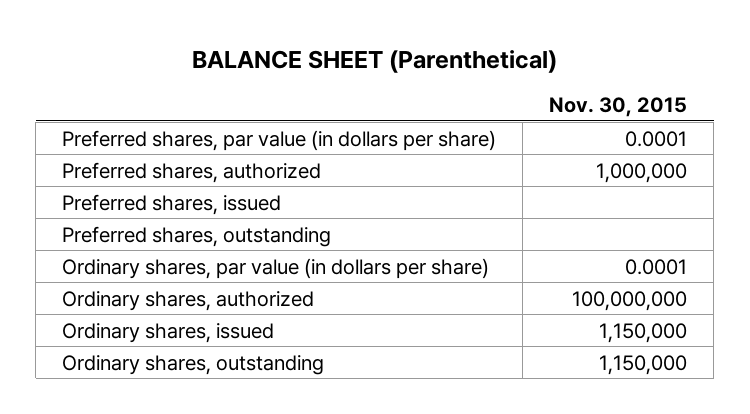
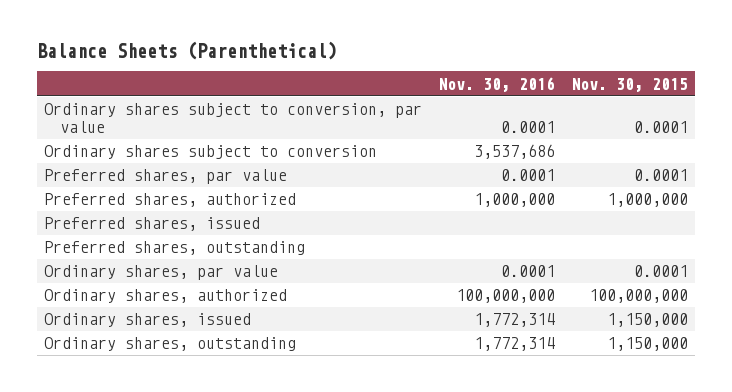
[191,49,557,73] BALANCE SHEET (Parenthetical) -> [36,40,337,60] Balance Sheets (Parenthetical)
none -> [437,76,555,92] Nov. 30, 2016
none -> [44,103,423,133] Ordinary shares subject to conversion, par value
none -> [44,145,378,160] Ordinary shares subject to conversion
[62,129,497,151] Preferred shares, par value (in dollars per share) -> [44,169,288,185] Preferred shares, par value
[62,257,490,279] Ordinary shares, par value (in dollars per share) -> [44,265,279,281] Ordinary shares, par value

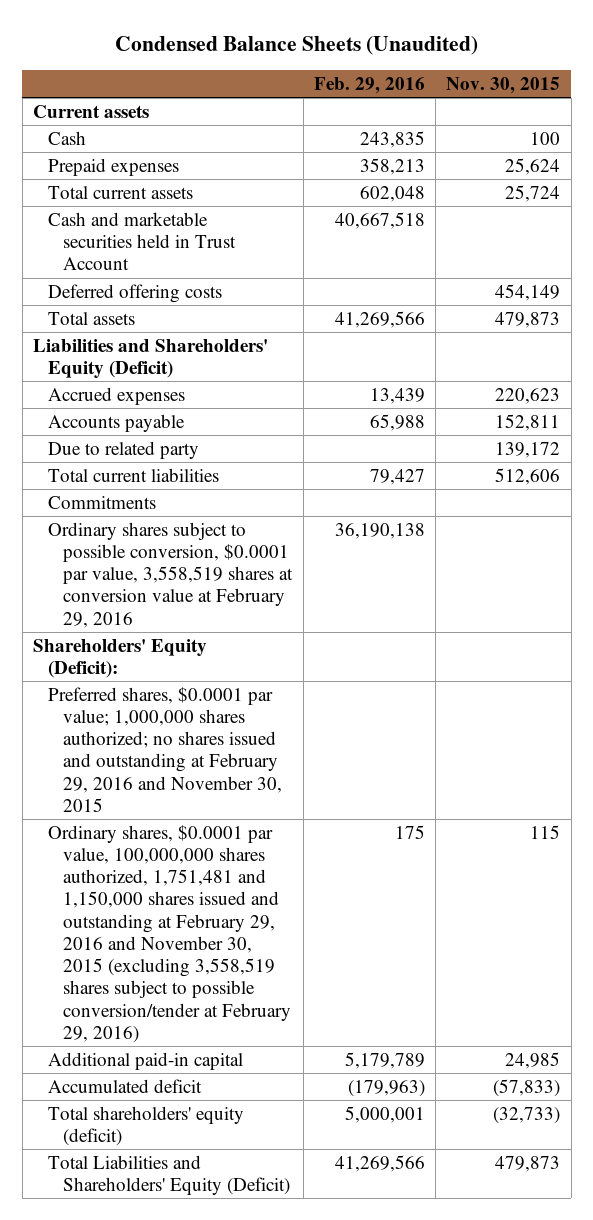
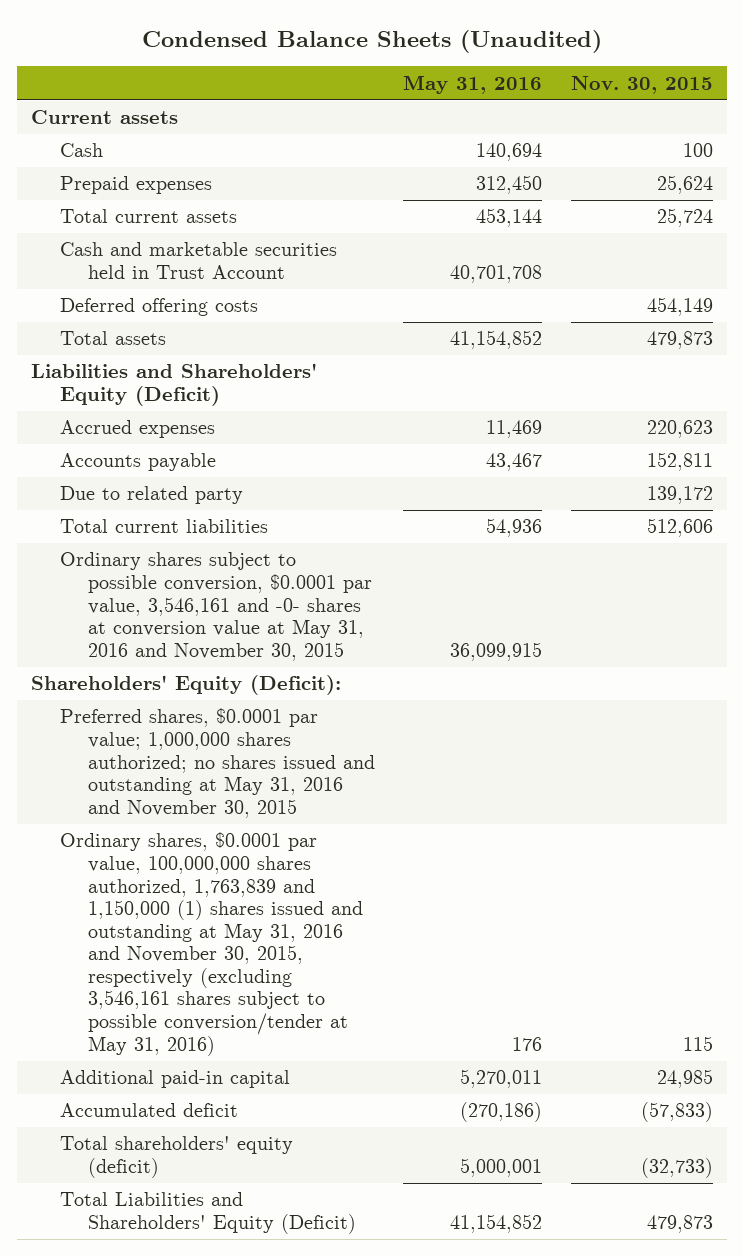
[313,76,425,94] Feb. 29, 2016 -> none
none -> [403,74,543,94] May 31, 2016
[48,495,157,509] Commitments -> none
[48,521,294,628] Ordinary shares subject to possible conversion, $0.0001 par value, 3,558,519 shares at conversion value at February 29, 2016 -> [59,552,373,661] Ordinary shares subject to possible conversion, $0.0001 par value, 3,546,161 and -0- shares at conversion value at May 31, 2016 and November 30, 2015
[48,686,283,812] Preferred shares, $0.0001 par value; 1,000,000 shares authorized; no shares issued and outstanding at February 29, 2016 and November 30, 2015 -> [59,708,376,818] Preferred shares, $0.0001 par value; 1,000,000 shares authorized; no shares issued and outstanding at May 31, 2016 and November 30, 2015
[48,824,292,1043] Ordinary shares, $0.0001 par value, 100,000,000 shares authorized, 1,751,481 and 1,150,000 shares issued and outstanding at February 29, 2016 and November 30, 2015 (excluding 3,558,519 shares subject to possible conversion/tender at February 29, 2016) -> [59,832,364,1056] Ordinary shares, $0.0001 par value, 100,000,000 shares authorized, 1,763,839 and 1,150,000 (1) shares issued and outstanding at May 31, 2016 and November 30, 2015, respectively (excluding 3,546,161 shares subject to possible conversion/tender at May 31, 2016)

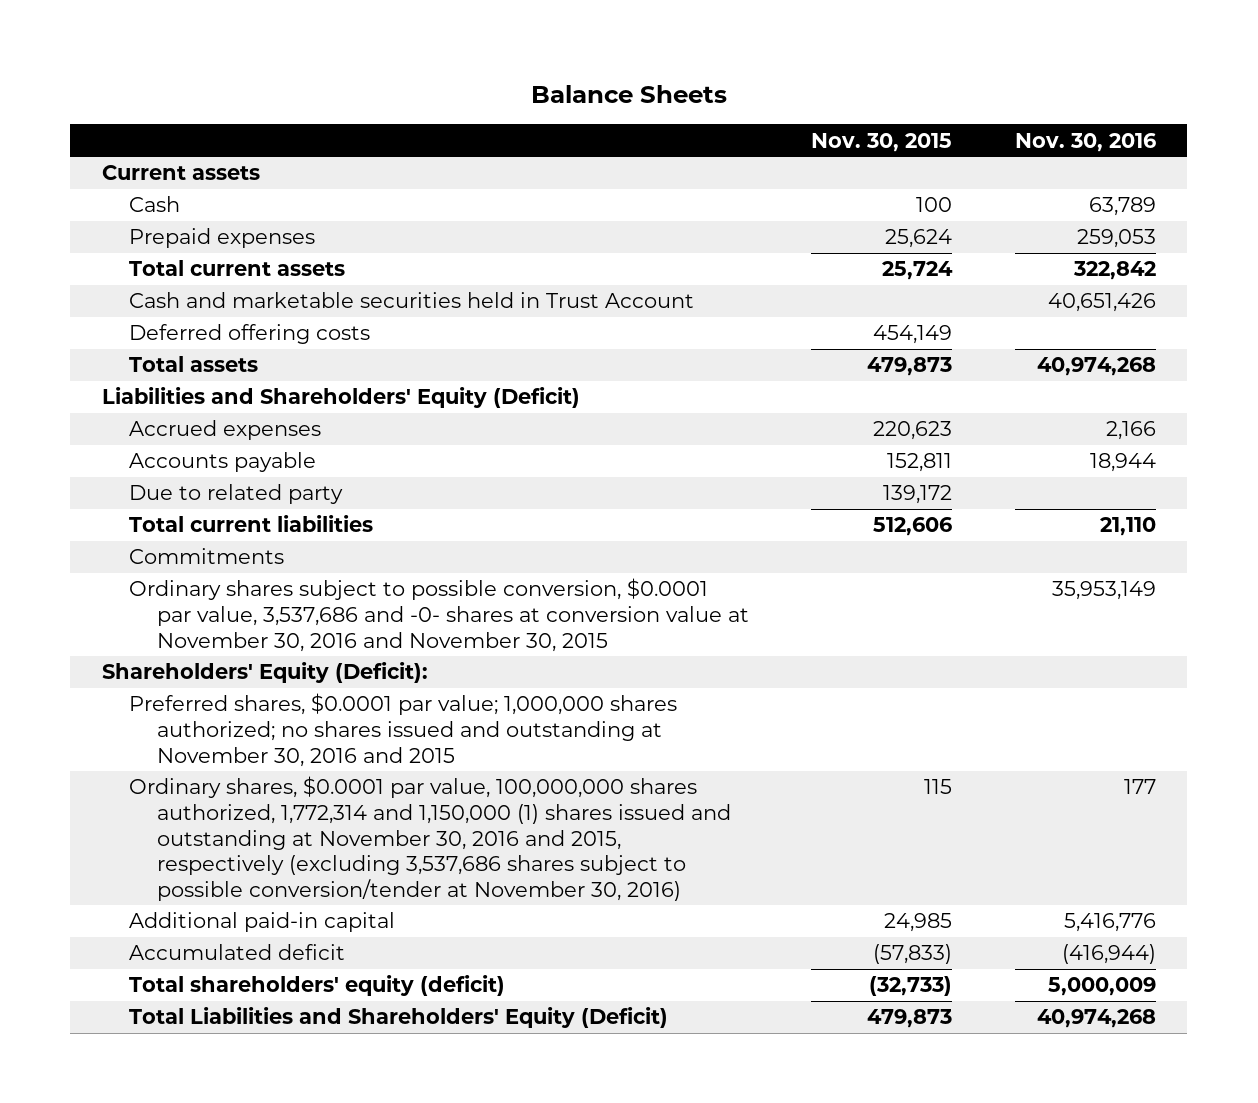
[141,29,602,53] Condensed Balance Sheets (Unaudited) -> [530,85,727,104] Balance Sheets
[403,74,543,94] May 31, 2016 -> none
none -> [1015,132,1157,152] Nov. 30, 2016
none -> [129,548,285,565] Commitments
[59,552,373,661] Ordinary shares subject to possible conversion, $0.0001 par value, 3,546,161 and -0- shares at conversion value at May 31, 2016 and November 30, 2015 -> [129,578,749,652] Ordinary shares subject to possible conversion, $0.0001 par value, 3,537,686 and -0- shares at conversion value at November 30, 2016 and November 30, 2015
[59,708,376,818] Preferred shares, $0.0001 par value; 1,000,000 shares authorized; no shares issued and outstanding at May 31, 2016 and November 30, 2015 -> [129,693,678,767] Preferred shares, $0.0001 par value; 1,000,000 shares authorized; no shares issued and outstanding at November 30, 2016 and 2015
[59,832,364,1056] Ordinary shares, $0.0001 par value, 100,000,000 shares authorized, 1,763,839 and 1,150,000 (1) shares issued and outstanding at May 31, 2016 and November 30, 2015, respectively (excluding 3,546,161 shares subject to possible conversion/tender at May 31, 2016) -> [129,776,731,901] Ordinary shares, $0.0001 par value, 100,000,000 shares authorized, 1,772,314 and 1,150,000 (1) shares issued and outstanding at November 30, 2016 and 2015, respectively (excluding 3,537,686 shares subject to possible conversion/tender at November 30, 2016)

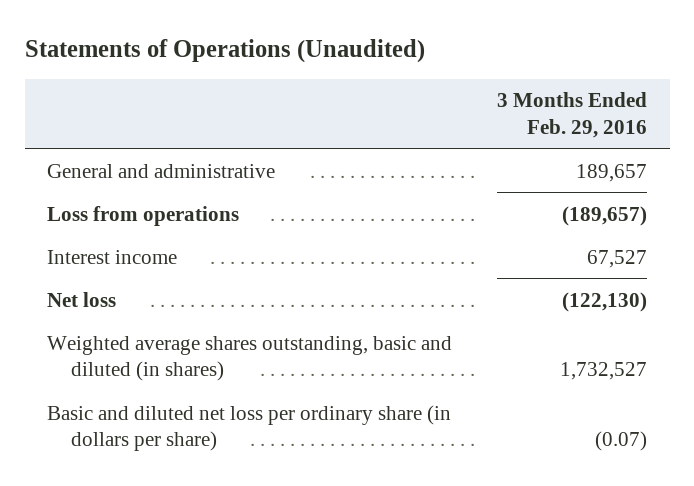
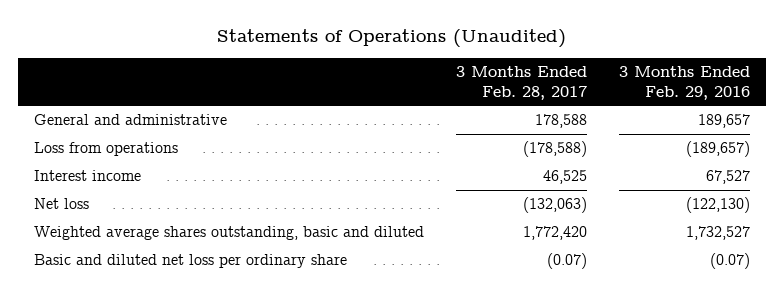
none -> [455,66,587,100] 3 Months Ended Feb. 28, 2017
[47,335,453,381] Weighted average shares outstanding, basic and diluted (in shares) -> [33,226,424,241] Weighted average shares outstanding, basic and diluted
[47,404,452,451] Basic and diluted net loss per ordinary share (in dollars per share) -> [33,254,347,269] Basic and diluted net loss per ordinary share

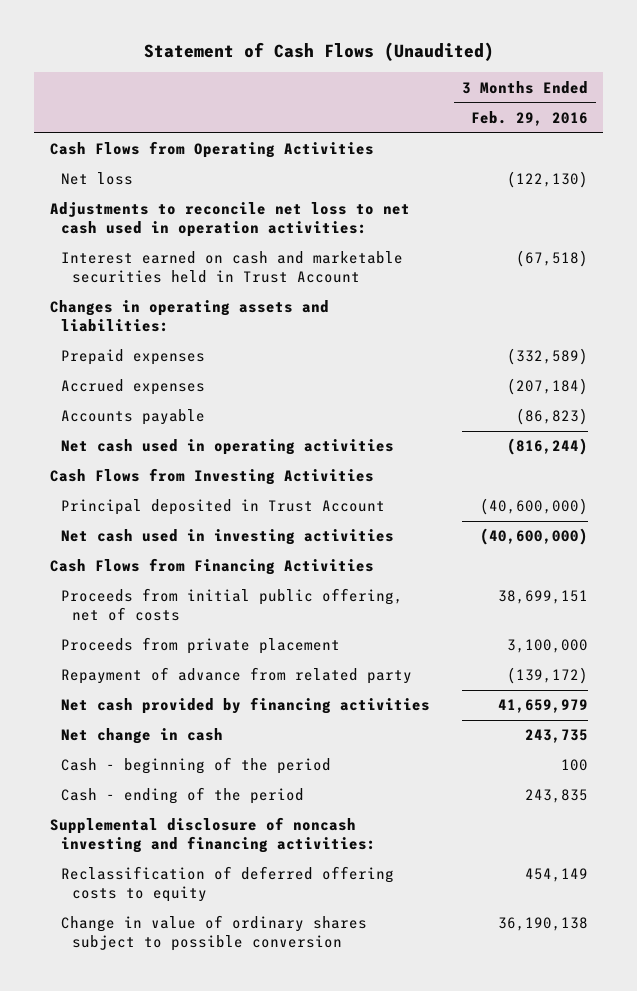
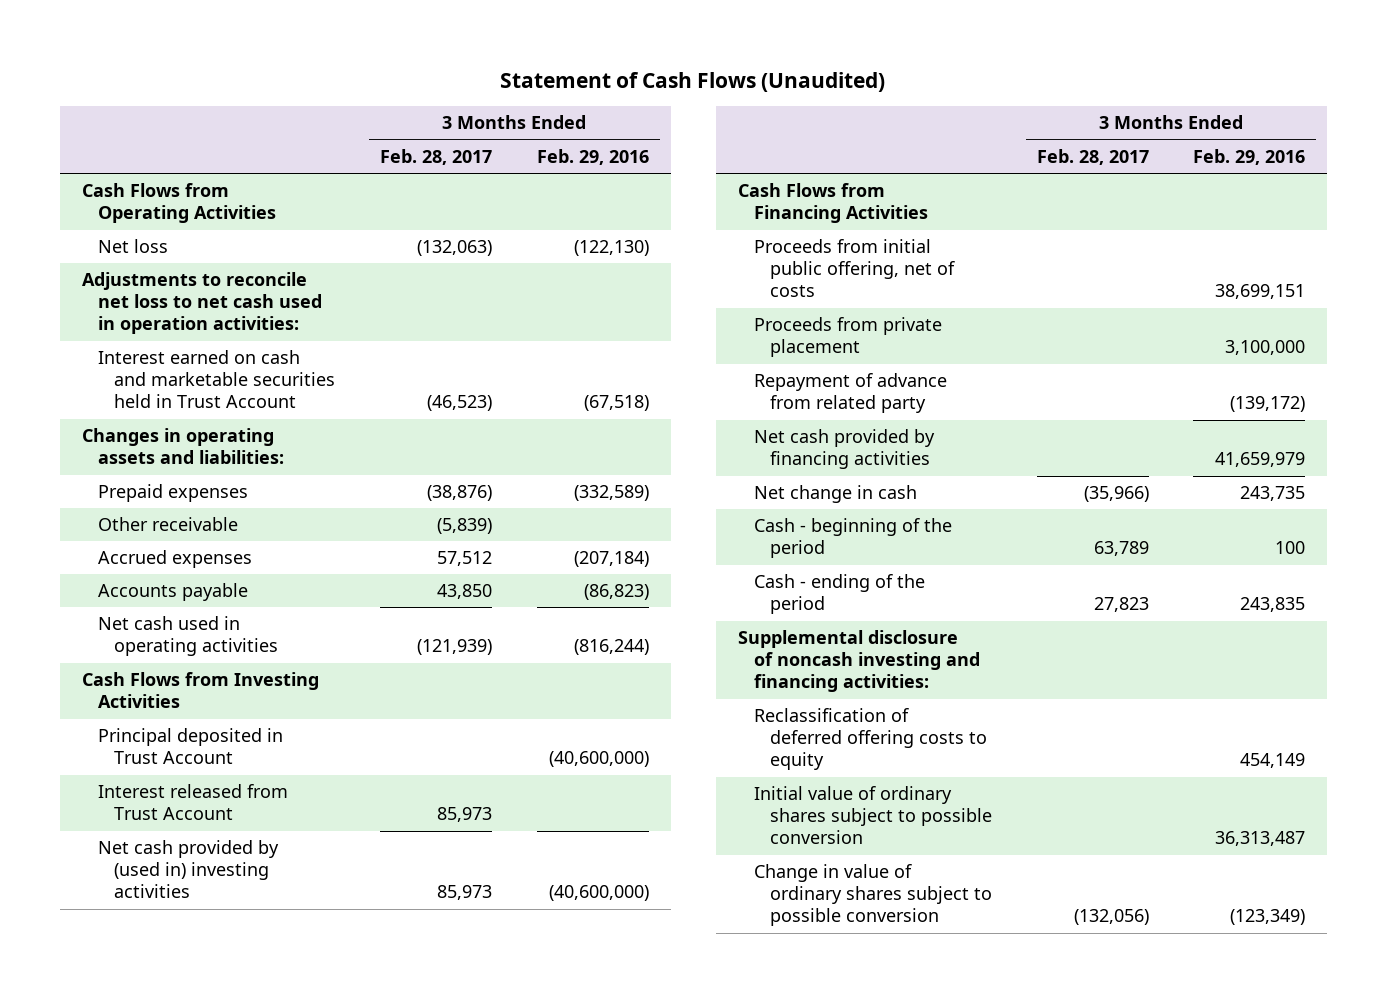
none -> [380,148,493,165] Feb. 28, 2017
none -> [98,517,239,532] Other receivable
none -> [98,784,289,821] Interest released from Trust Account
[60,529,394,546] Net cash used in investing activities -> [98,840,280,899] Net cash provided by (used in) investing activities
none -> [754,786,993,845] Initial value of ordinary shares subject to possible conversion
[497,917,588,932] 36,190,138 -> [1229,909,1305,926] (123,349)

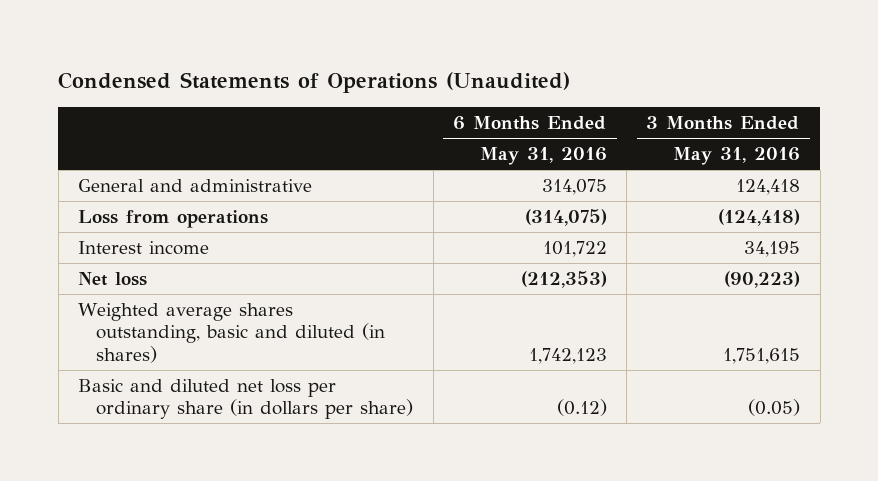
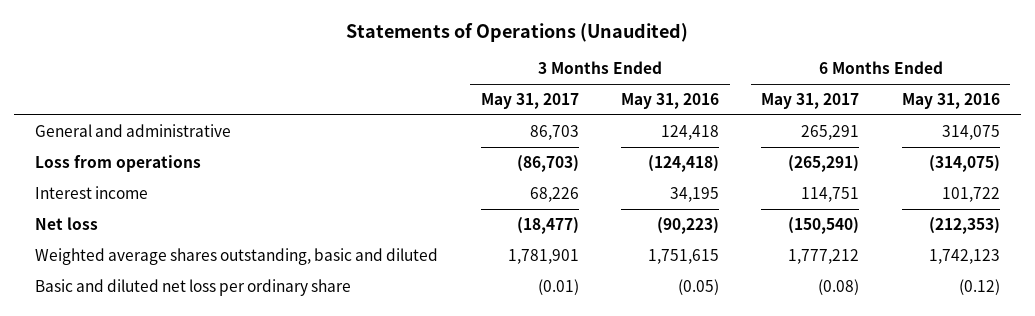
[58,71,571,93] Condensed Statements of Operations (Unaudited) -> [346,22,689,42] Statements of Operations (Unaudited)
none -> [480,93,579,110] May 31, 2017
none -> [761,93,860,110] May 31, 2017
[78,303,386,363] Weighted average shares outstanding, basic and diluted (in shares) -> [35,248,439,266] Weighted average shares outstanding, basic and diluted
[78,379,414,420] Basic and diluted net loss per ordinary share (in dollars per share) -> [35,279,352,297] Basic and diluted net loss per ordinary share

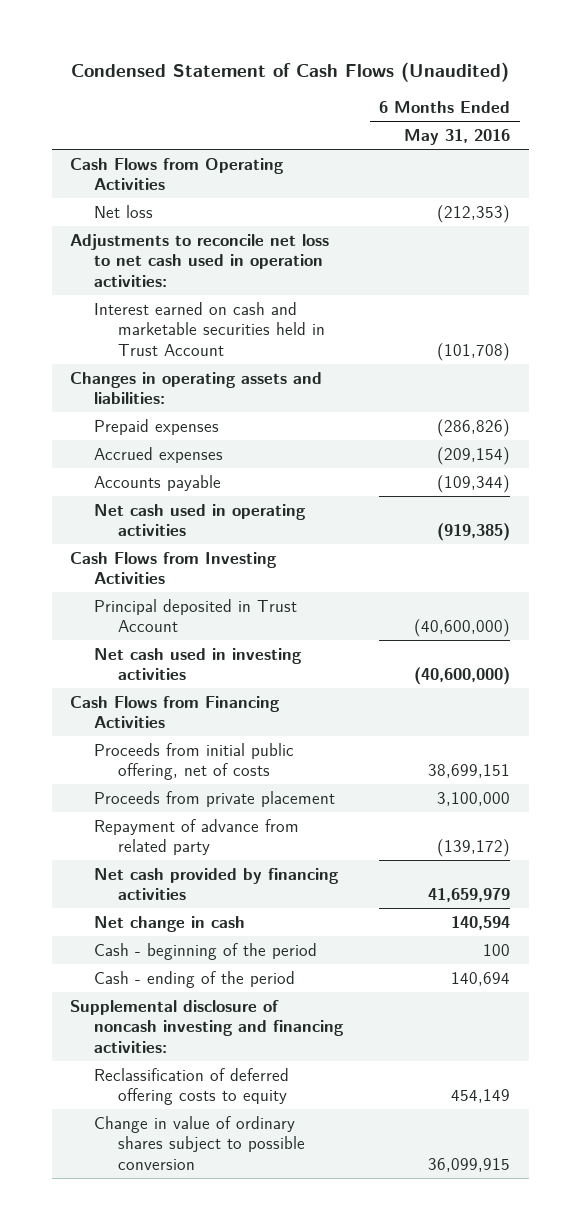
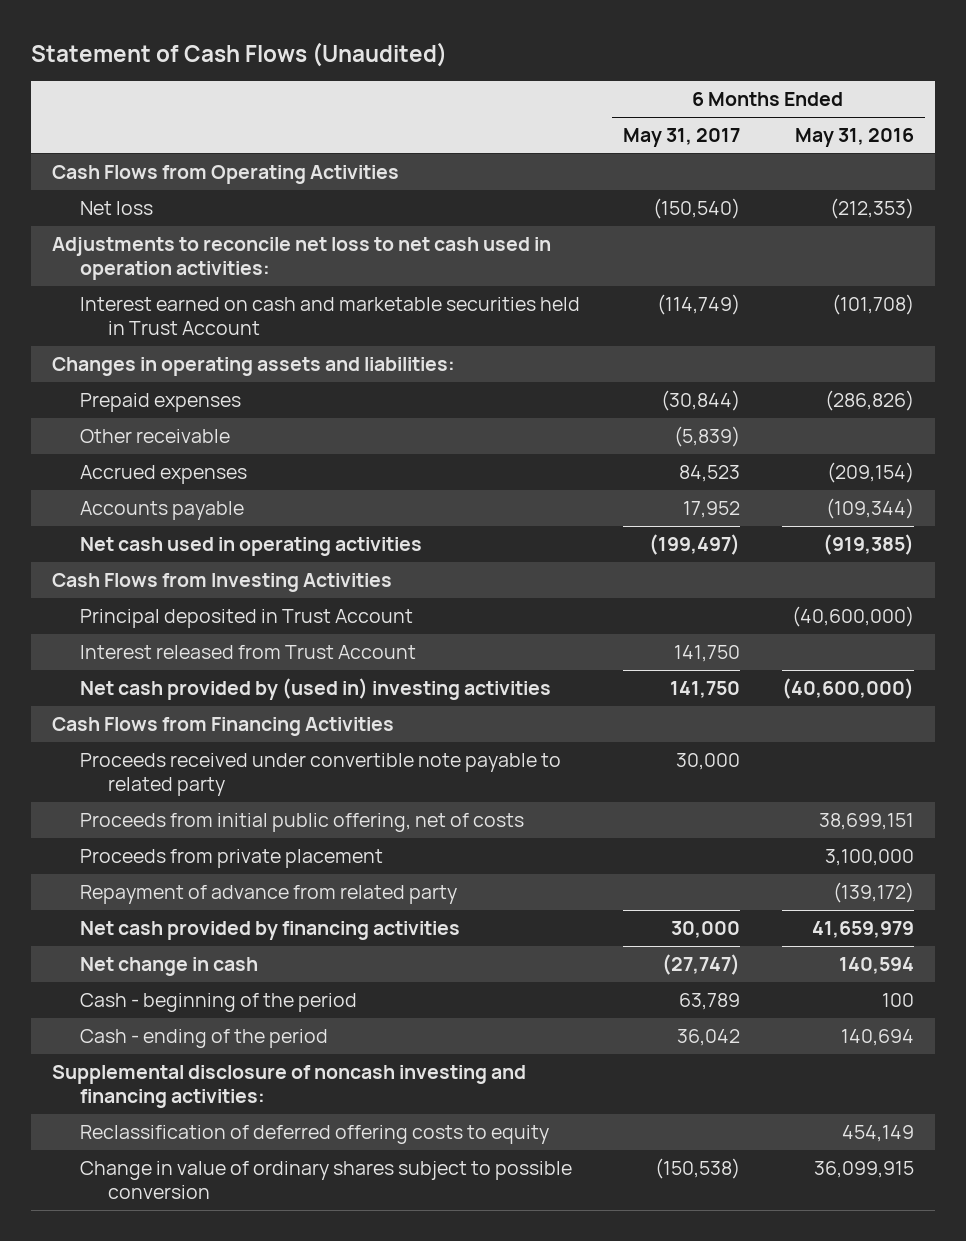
[71,62,510,83] Condensed Statement of Cash Flows (Unaudited) -> [31,41,448,67] Statement of Cash Flows (Unaudited)
none -> [622,128,740,148] May 31, 2017
none -> [80,429,231,444] Other receivable
none -> [80,645,417,660] Interest released from Trust Account
[93,647,302,681] Net cash used in investing activities -> [80,678,552,701] Net cash provided by (used in) investing activities
none -> [80,753,562,796] Proceeds received under convertible note payable to related party

